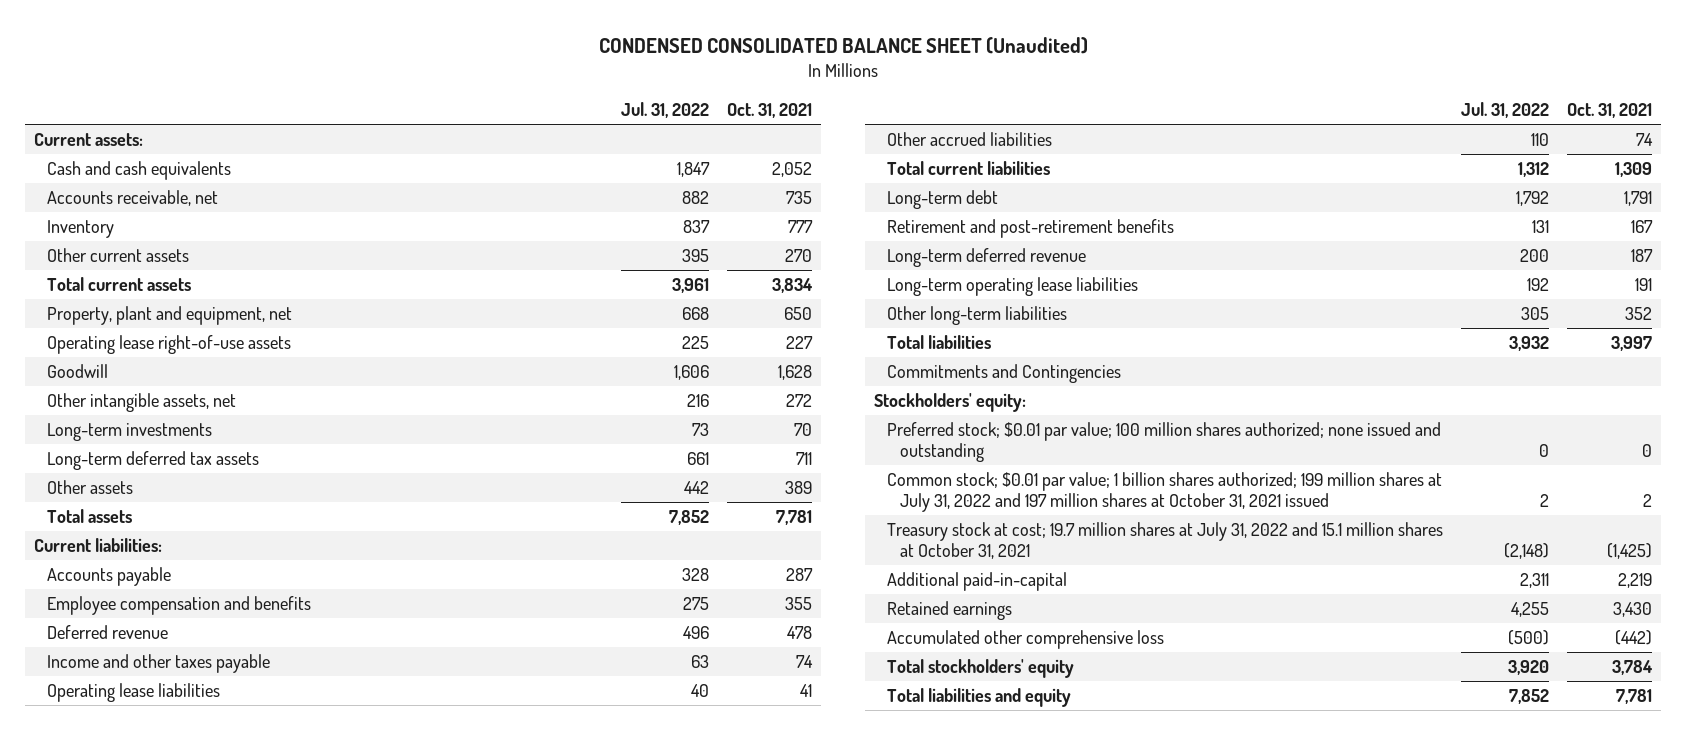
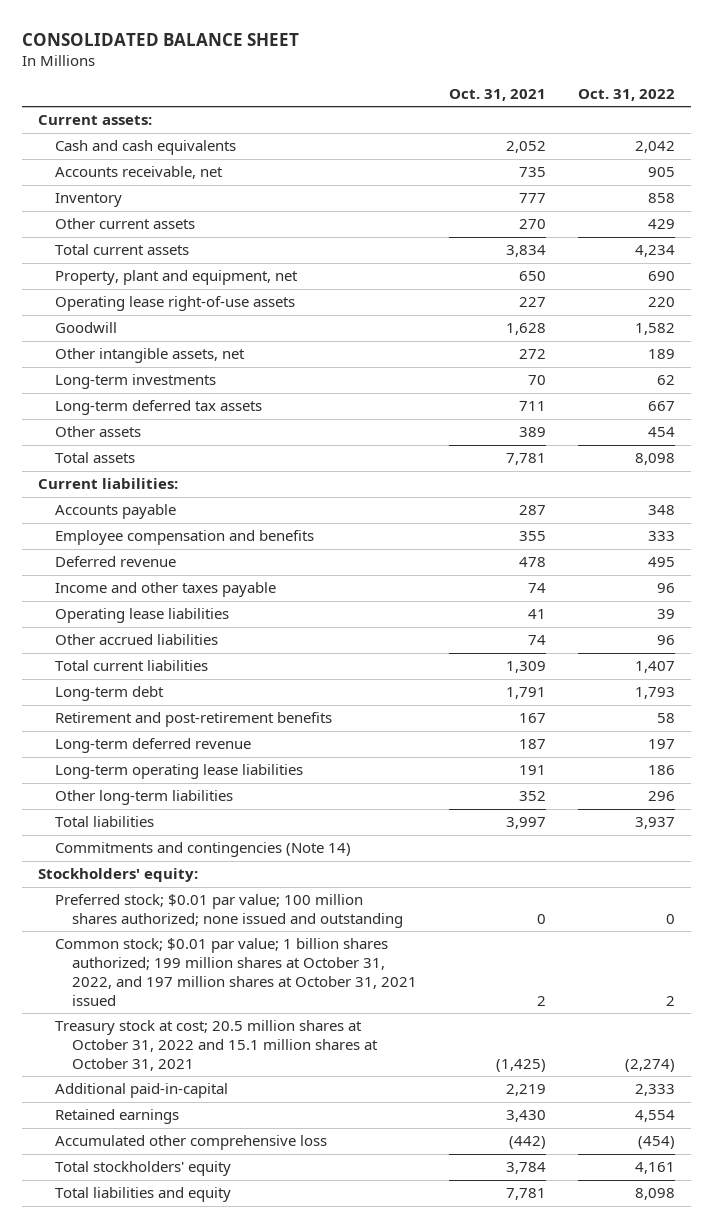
[598,36,1088,54] CONDENSED CONSOLIDATED BALANCE SHEET (Unaudited) -> [22,32,300,46] CONSOLIDATED BALANCE SHEET
[620,101,709,118] Jul. 31, 2022 -> none
none -> [578,88,676,101] Oct. 31, 2022
[887,364,1122,384] Commitments and Contingencies -> [55,842,352,858] Commitments and contingencies (Note 14)
[887,472,1443,513] Common stock; $0.01 par value; 1 billion shares authorized; 199 million shares at July 31, 2022 and 197 million shares at October 31, 2021 issued -> [55,938,417,1006] Common stock; $0.01 par value; 1 billion shares authorized; 199 million shares at October 31, 2022, and 197 million shares at October 31, 2021 issued
[887,522,1444,560] Treasury stock at cost; 19.7 million shares at July 31, 2022 and 15.1 million shares at October 31, 2021 -> [55,1020,378,1071] Treasury stock at cost; 20.5 million shares at October 31, 2022 and 15.1 million shares at October 31, 2021

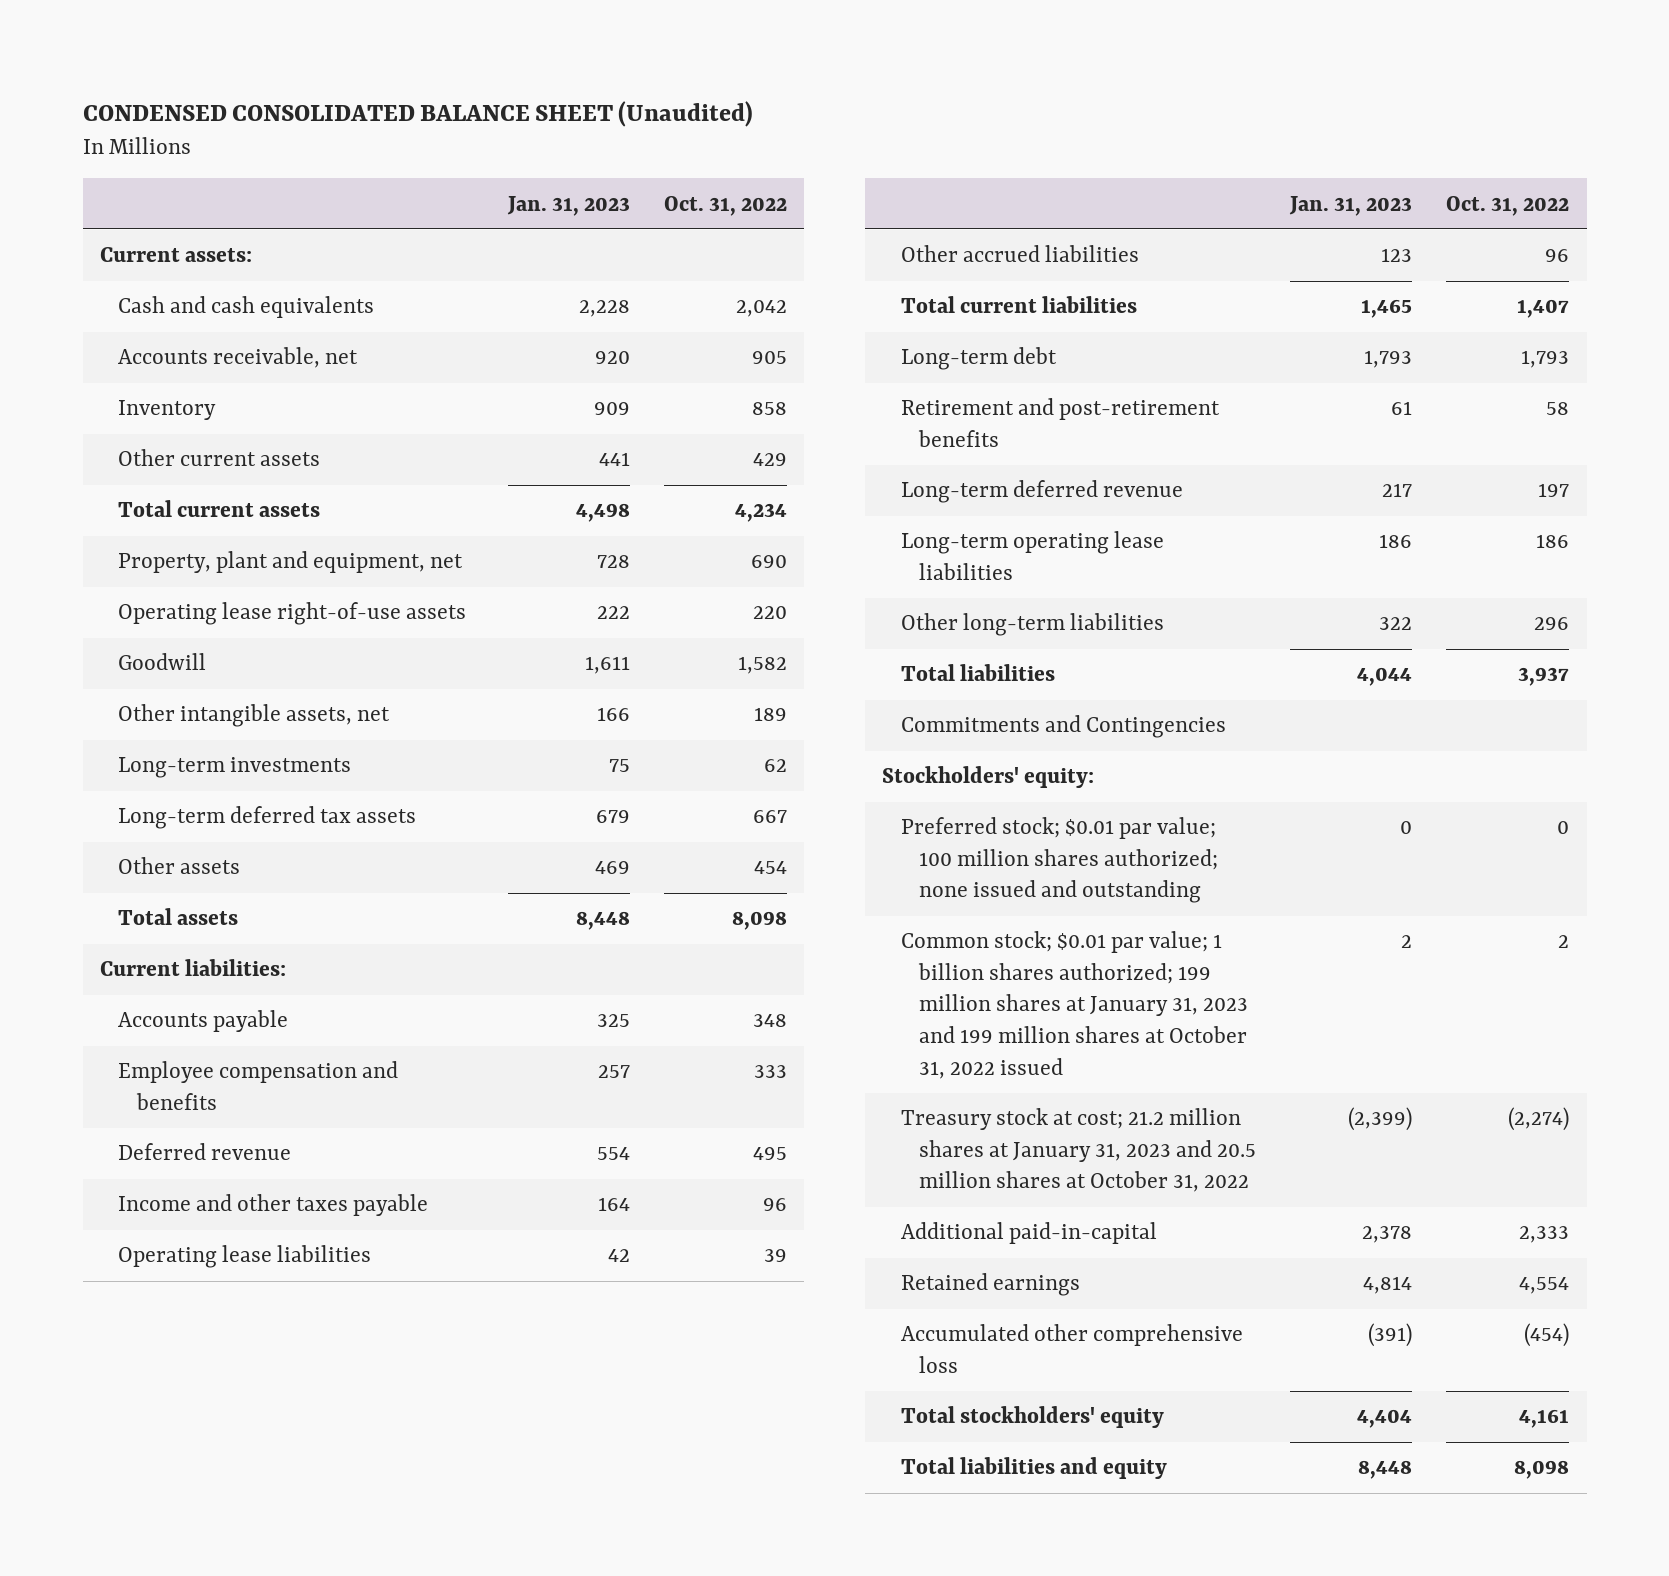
[22,32,300,46] CONSOLIDATED BALANCE SHEET -> [82,100,753,127] CONDENSED CONSOLIDATED BALANCE SHEET (Unaudited)
[448,88,546,101] Oct. 31, 2021 -> none
none -> [506,195,630,216] Jan. 31, 2023
[55,842,352,858] Commitments and contingencies (Note 14) -> [900,715,1226,739] Commitments and Contingencies
[55,938,417,1006] Common stock; $0.01 par value; 1 billion shares authorized; 199 million shares at October 31, 2022, and 197 million shares at October 31, 2021 issued -> [900,931,1249,1079] Common stock; $0.01 par value; 1 billion shares authorized; 199 million shares at January 31, 2023 and 199 million shares at October 31, 2022 issued
[55,1020,378,1071] Treasury stock at cost; 20.5 million shares at October 31, 2022 and 15.1 million shares at October 31, 2021 -> [900,1108,1257,1193] Treasury stock at cost; 21.2 million shares at January 31, 2023 and 20.5 million shares at October 31, 2022

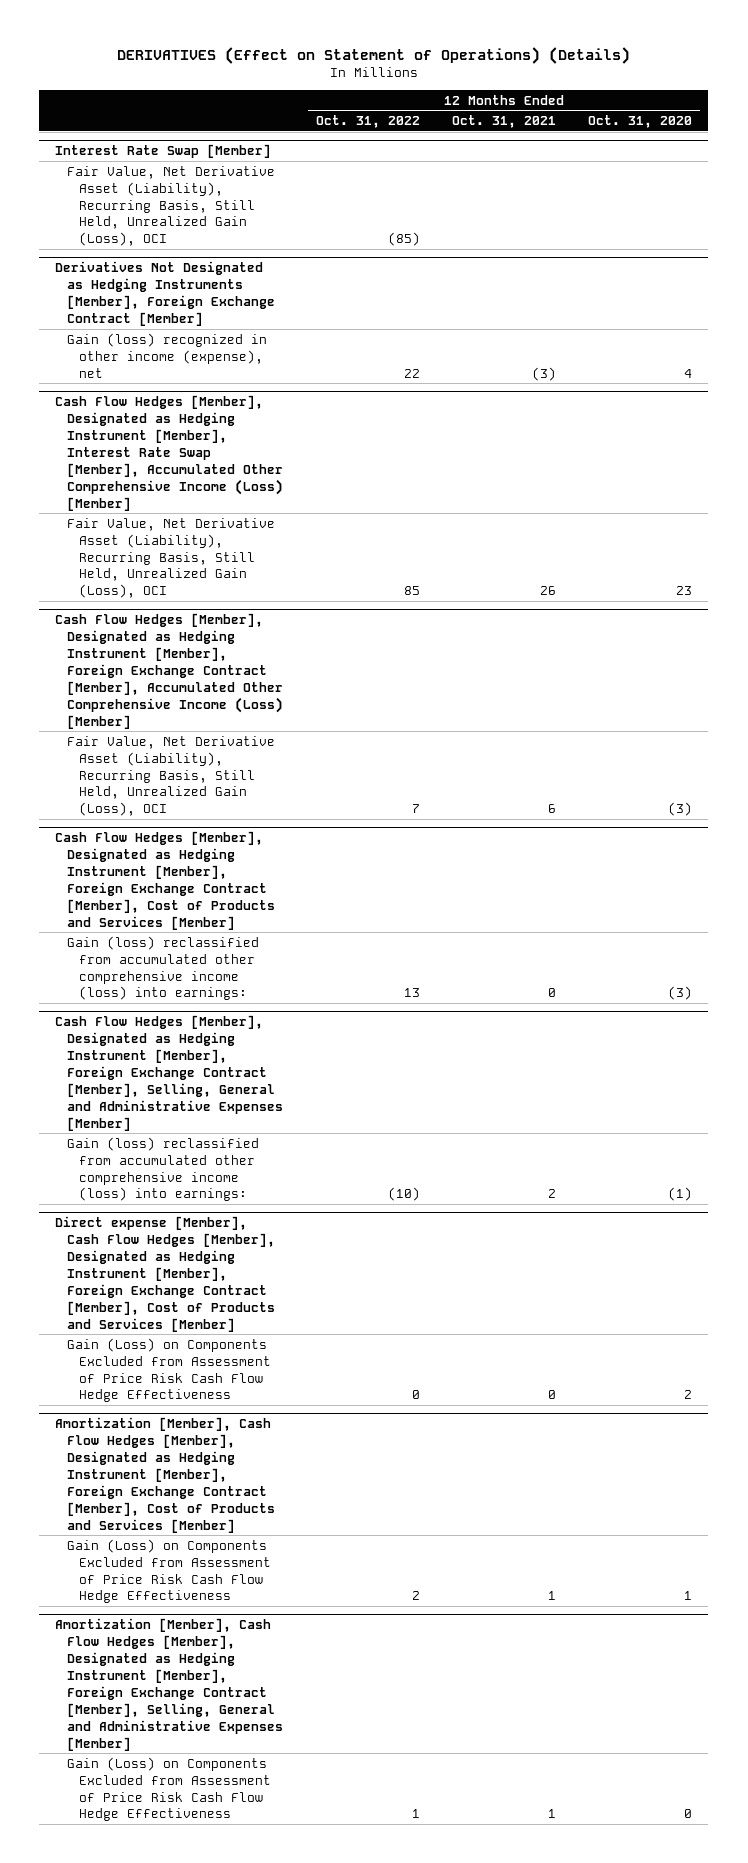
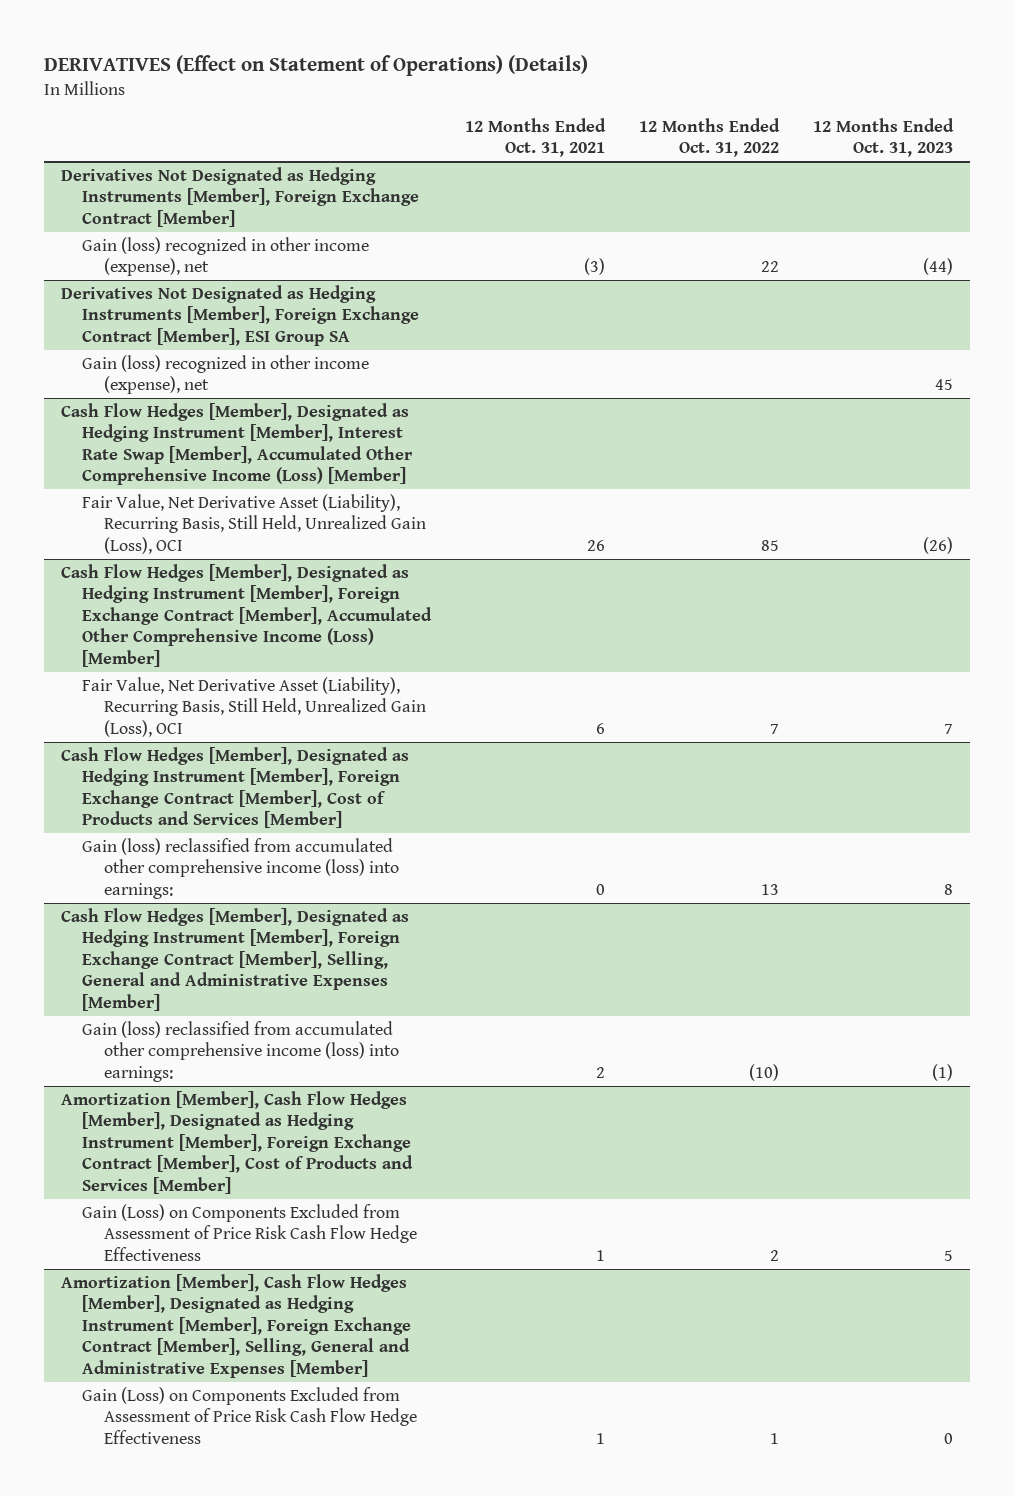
[588,115,693,129] Oct. 31, 2020 -> none
none -> [813,117,955,158] 12 Months Ended Oct. 31, 2023
[55,144,272,159] Interest Rate Swap [Member] -> none
[67,165,276,247] Fair Value, Net Derivative Asset (Liability), Recurring Basis, Still Held, Unrealized Gain (Loss), OCI -> none
none -> [60,284,420,346] Derivatives Not Designated as Hedging Instruments [Member], Foreign Exchange Contract [Member], ESI Group SA
none -> [82,354,370,395] Gain (loss) recognized in other income (expense), net
[55,1216,276,1332] Direct expense [Member], Cash Flow Hedges [Member], Designated as Hedging Instrument [Member], Foreign Exchange Contract [Member], Cost of Products and Services [Member] -> none
[67,1337,272,1403] Gain (Loss) on Components Excluded from Assessment of Price Risk Cash Flow Hedge Effectiveness -> none

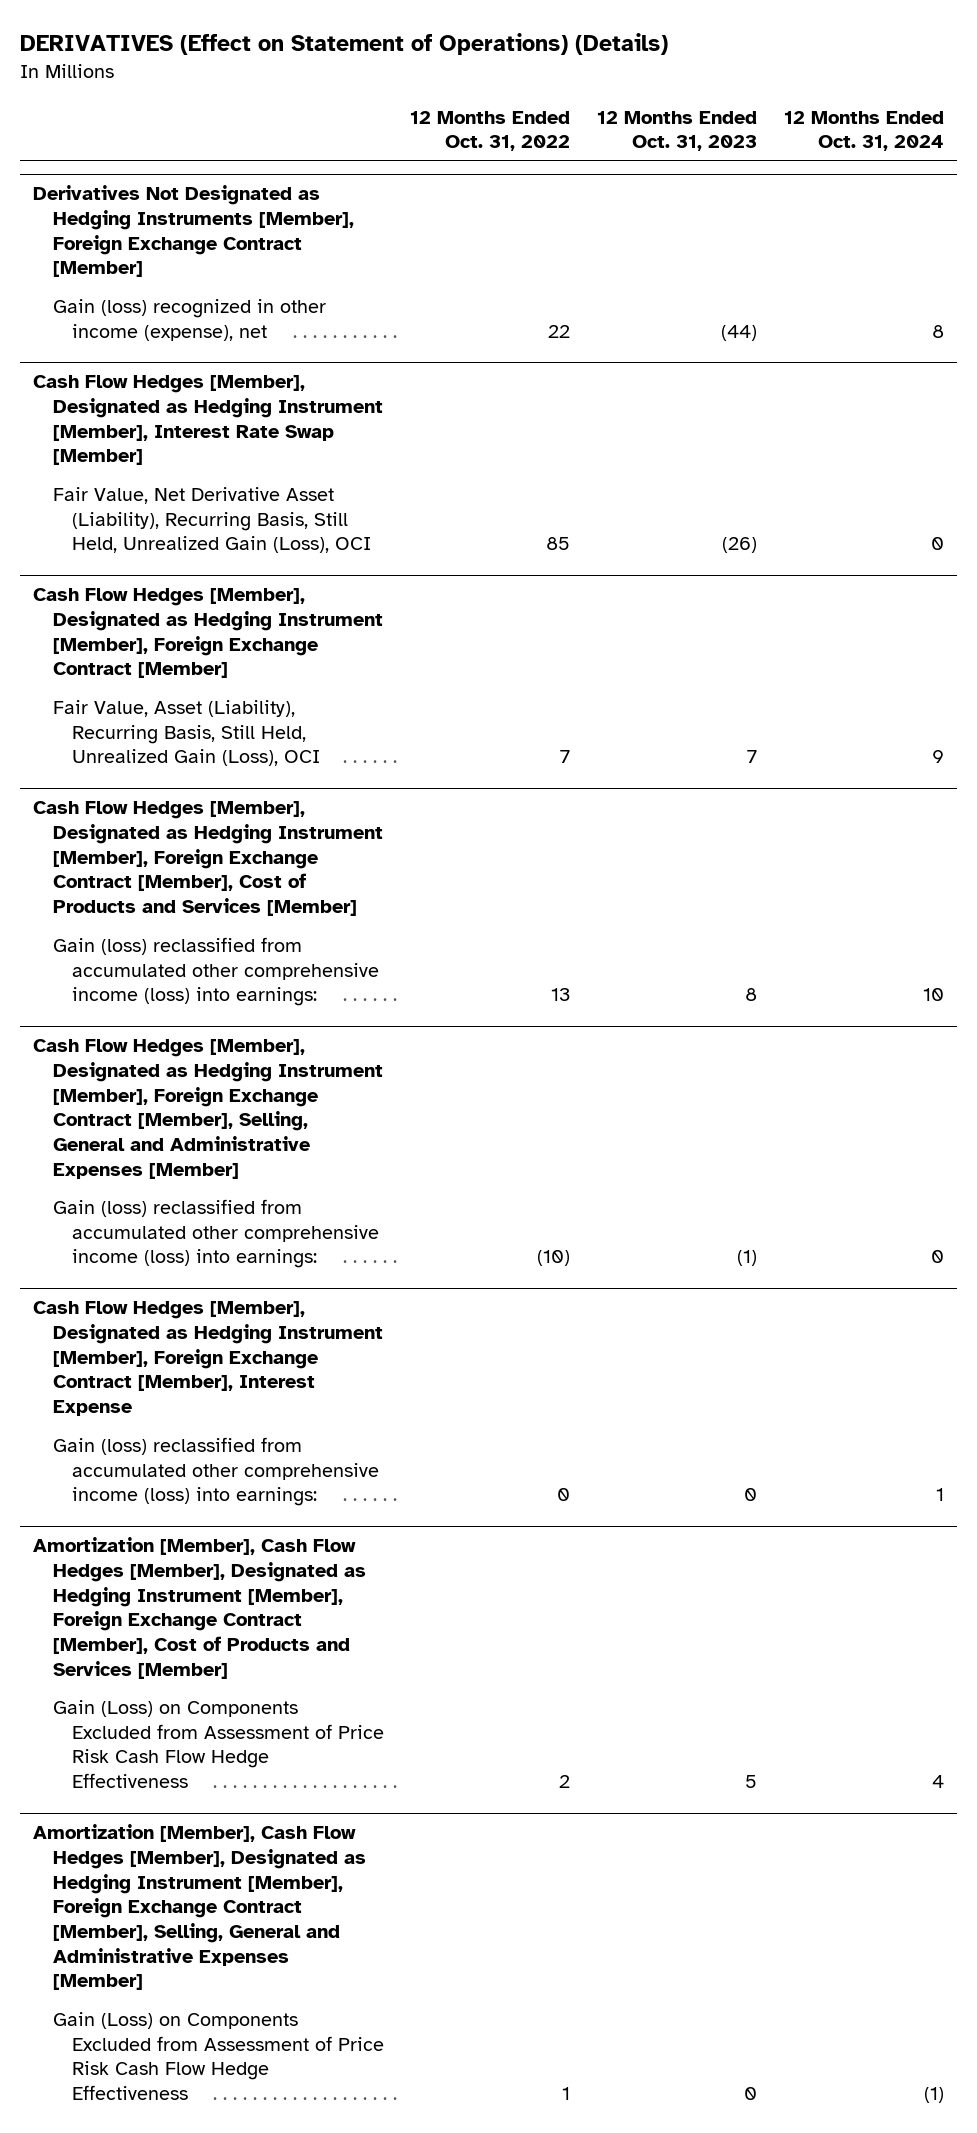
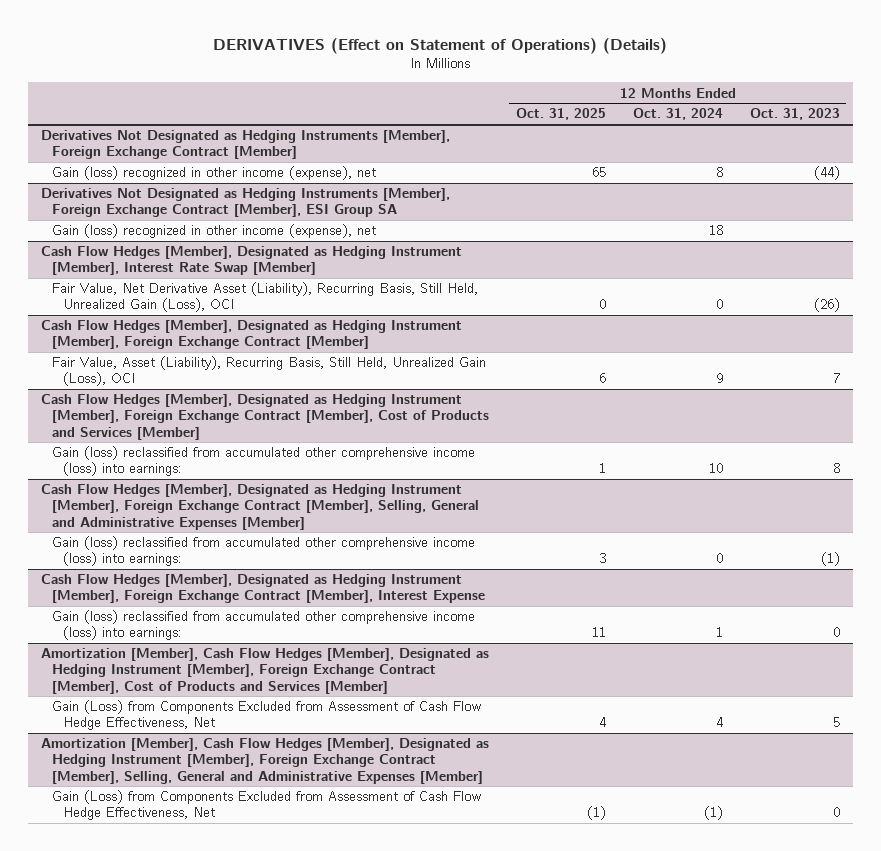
[410,110,571,152] 12 Months Ended Oct. 31, 2022 -> none
none -> [516,108,607,121] Oct. 31, 2025
none -> [41,188,451,218] Derivatives Not Designated as Hedging Instruments [Member], Foreign Exchange Contract [Member], ESI Group SA
none -> [52,224,377,239] Gain (loss) recognized in other income (expense), net
[52,1700,384,1789] Gain (Loss) on Components Excluded from Assessment of Price Risk Cash Flow Hedge Effectiveness -> [52,700,482,731] Gain (Loss) from Components Excluded from Assessment of Cash Flow Hedge Effectiveness, Net
[52,2012,384,2101] Gain (Loss) on Components Excluded from Assessment of Price Risk Cash Flow Hedge Effectiveness -> [52,790,482,821] Gain (Loss) from Components Excluded from Assessment of Cash Flow Hedge Effectiveness, Net

